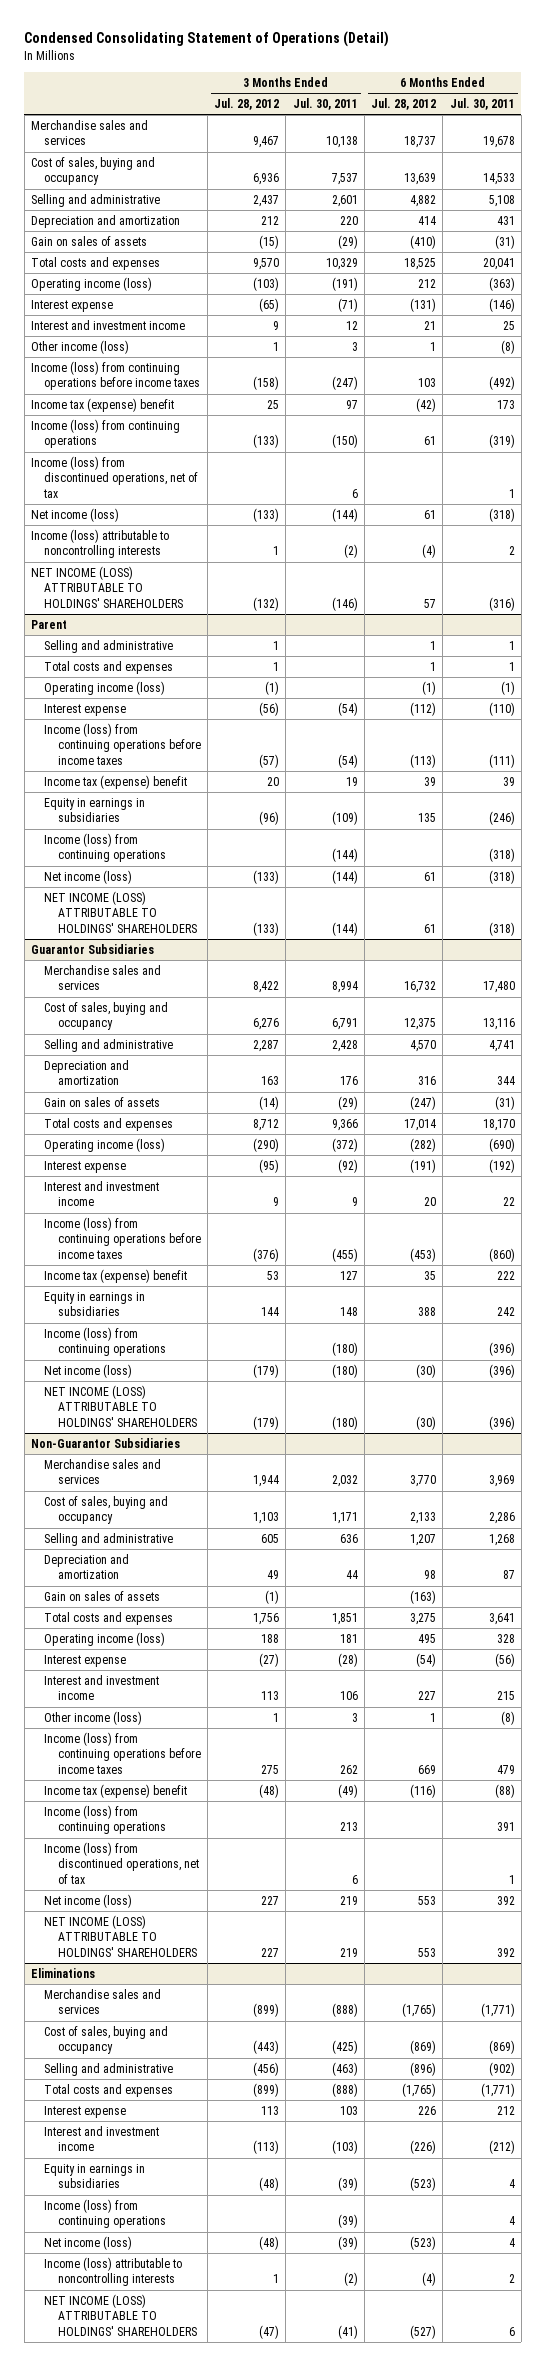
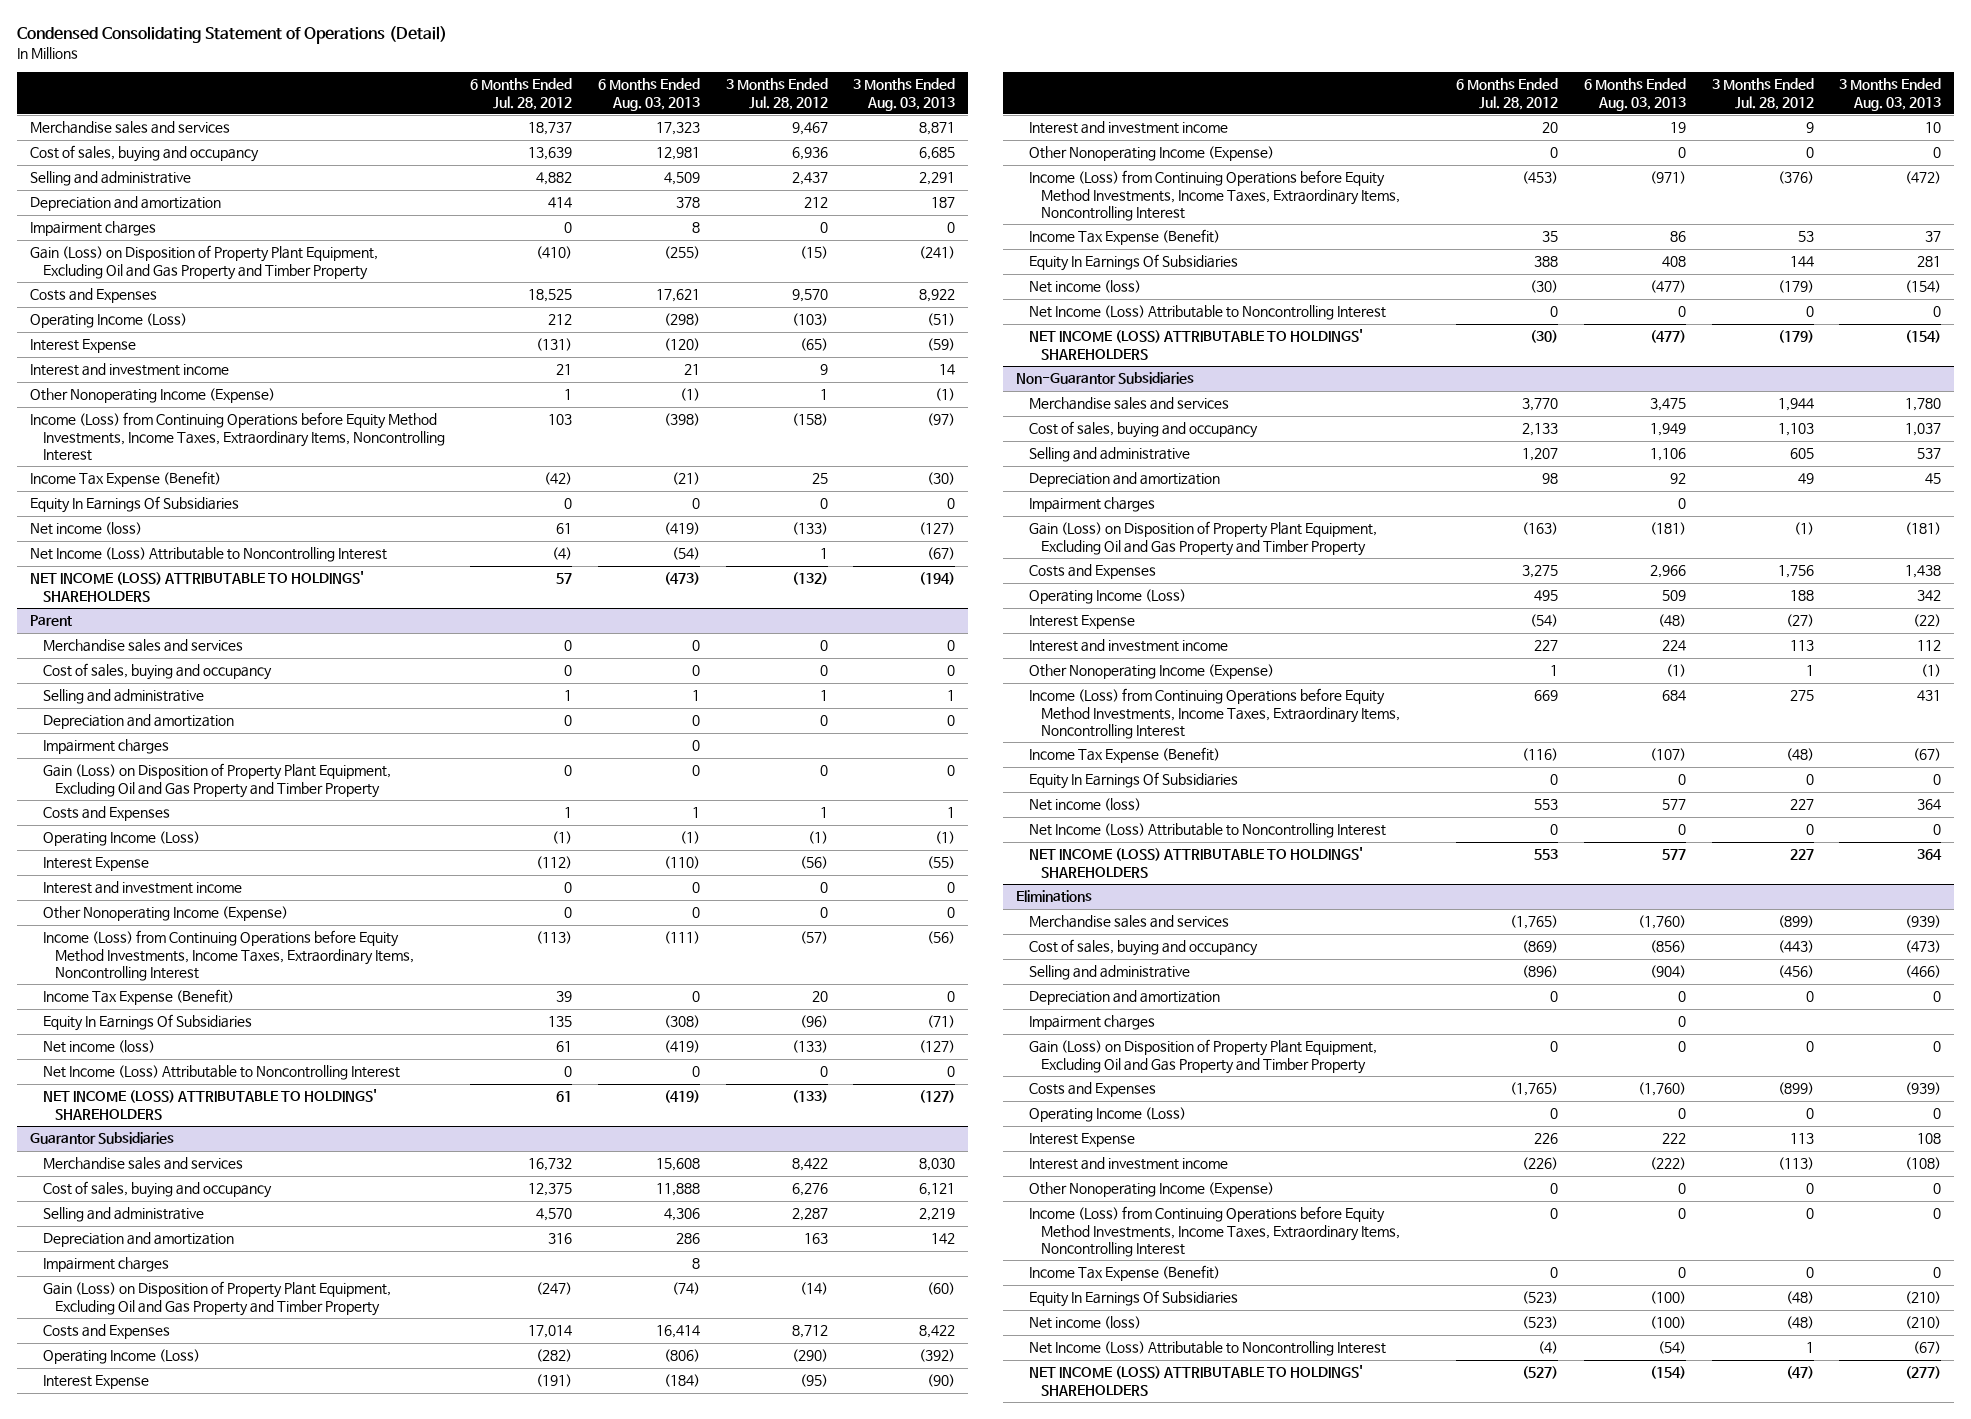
[292,98,358,111] Jul. 30, 2011 -> none
[449,98,515,111] Jul. 30, 2011 -> none
none -> [597,78,700,111] 6 Months Ended Aug. 03, 2013
none -> [853,78,956,111] 3 Months Ended Aug. 03, 2013
none -> [30,221,157,237] Impairment charges
[31,235,148,246] Gain on sales of assets -> [30,245,379,280] Gain (Loss) on Disposition of Property Plant Equipment, Excluding Oil and Gas Property and Timber Property
[31,256,161,270] Total costs and expenses -> [30,288,158,304] Costs and Expenses
[31,276,153,291] Operating income (loss) -> [30,313,188,329] Operating Income (Loss)
[31,299,114,312] Interest expense -> [30,339,137,354] Interest Expense
[31,418,181,449] Income (loss) from continuing operations -> none
[31,455,199,498] Income (loss) from discontinued operations, net of tax -> none
[31,339,130,354] Other income (loss) -> [30,388,276,404] Other Nonoperating Income (Expense)
[31,360,201,391] Income (loss) from continuing operations before income taxes -> [30,412,445,462] Income (Loss) from Continuing Operations before Equity Method Investments, Income Taxes, Extraordinary Items, Noncontrolling Interest
[31,397,175,412] Income tax (expense) benefit -> [30,471,222,488] Income Tax Expense (Benefit)
none -> [30,496,240,514] Equity In Earnings Of Subsidiaries
[31,528,170,559] Income (loss) attributable to noncontrolling interests -> [30,547,388,563] Net Income (Loss) Attributable to Noncontrolling Interest
none -> [42,639,243,653] Merchandise sales and services
none -> [42,663,272,681] Cost of sales, buying and occupancy
[44,832,166,863] Income (loss) from continuing operations -> none
none -> [42,714,234,730] Depreciation and amortization
none -> [42,739,169,755] Impairment charges
none -> [42,763,391,798] Gain (Loss) on Disposition of Property Plant Equipment, Excluding Oil and Gas Property and Timber Property
[44,660,174,674] Total costs and expenses -> [42,806,170,822] Costs and Expenses
[44,680,166,695] Operating income (loss) -> [42,831,200,847] Operating Income (Loss)
[44,703,127,716] Interest expense -> [42,857,149,872] Interest Expense
none -> [42,881,242,895] Interest and investment income
none -> [42,906,288,922] Other Nonoperating Income (Expense)
[44,722,201,765] Income (loss) from continuing operations before income taxes -> [42,930,415,982] Income (Loss) from Continuing Operations before Equity Method Investments, Income Taxes, Extraordinary Items, Noncontrolling Interest
[44,774,188,789] Income tax (expense) benefit -> [42,989,234,1006] Income Tax Expense (Benefit)
[44,797,146,823] Equity in earnings in subsidiaries -> [42,1014,252,1032] Equity In Earnings Of Subsidiaries
none -> [42,1065,400,1081] Net Income (Loss) Attributable to Noncontrolling Interest
none -> [42,1257,169,1273] Impairment charges
[44,1096,161,1107] Gain on sales of assets -> [42,1281,391,1316] Gain (Loss) on Disposition of Property Plant Equipment, Excluding Oil and Gas Property and Timber Property
[44,1117,174,1131] Total costs and expenses -> [42,1324,170,1340] Costs and Expenses
[44,1137,166,1152] Operating income (loss) -> [42,1349,200,1365] Operating Income (Loss)
[44,1160,127,1173] Interest expense -> [42,1375,149,1390] Interest Expense
[44,1326,166,1357] Income (loss) from continuing operations -> none
none -> [1028,146,1274,162] Other Nonoperating Income (Expense)
[44,1216,201,1259] Income (loss) from continuing operations before income taxes -> [1028,170,1401,222] Income (Loss) from Continuing Operations before Equity Method Investments, Income Taxes, Extraordinary Items, Noncontrolling Interest
[44,1268,188,1283] Income tax (expense) benefit -> [1028,229,1220,246] Income Tax Expense (Benefit)
[44,1291,146,1317] Equity in earnings in subsidiaries -> [1028,254,1238,272] Equity In Earnings Of Subsidiaries
none -> [1028,305,1386,321] Net Income (Loss) Attributable to Noncontrolling Interest
none -> [1028,497,1155,513] Impairment charges
[44,1590,161,1601] Gain on sales of assets -> [1028,521,1377,556] Gain (Loss) on Disposition of Property Plant Equipment, Excluding Oil and Gas Property and Timber Property
[44,1611,174,1625] Total costs and expenses -> [1028,564,1156,580] Costs and Expenses
[44,1631,166,1646] Operating income (loss) -> [1028,589,1186,605] Operating Income (Loss)
[44,1654,127,1667] Interest expense -> [1028,615,1135,630] Interest Expense
[44,1804,166,1835] Income (loss) from continuing operations -> none
[44,1841,199,1884] Income (loss) from discontinued operations, net of tax -> none
[44,1710,143,1725] Other income (loss) -> [1028,664,1274,680] Other Nonoperating Income (Expense)
[44,1731,201,1774] Income (loss) from continuing operations before income taxes -> [1028,688,1401,740] Income (Loss) from Continuing Operations before Equity Method Investments, Income Taxes, Extraordinary Items, Noncontrolling Interest
[44,1783,188,1798] Income tax (expense) benefit -> [1028,747,1220,764] Income Tax Expense (Benefit)
none -> [1028,772,1238,790] Equity In Earnings Of Subsidiaries
none -> [1028,823,1386,839] Net Income (Loss) Attributable to Noncontrolling Interest
none -> [1028,990,1220,1006] Depreciation and amortization
none -> [1028,1015,1155,1031] Impairment charges
none -> [1028,1039,1377,1074] Gain (Loss) on Disposition of Property Plant Equipment, Excluding Oil and Gas Property and Timber Property
[44,2083,174,2097] Total costs and expenses -> [1028,1082,1156,1098] Costs and Expenses
none -> [1028,1107,1186,1123] Operating Income (Loss)
[44,2105,127,2118] Interest expense -> [1028,1133,1135,1148] Interest Expense
[44,2198,166,2229] Income (loss) from continuing operations -> none
none -> [1028,1182,1274,1198] Other Nonoperating Income (Expense)
none -> [1028,1206,1401,1258] Income (Loss) from Continuing Operations before Equity Method Investments, Income Taxes, Extraordinary Items, Noncontrolling Interest
none -> [1028,1265,1220,1282] Income Tax Expense (Benefit)
[44,2163,146,2189] Equity in earnings in subsidiaries -> [1028,1290,1238,1308] Equity In Earnings Of Subsidiaries
[44,2256,183,2287] Income (loss) attributable to noncontrolling interests -> [1028,1341,1386,1357] Net Income (Loss) Attributable to Noncontrolling Interest

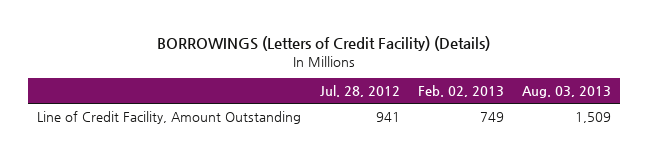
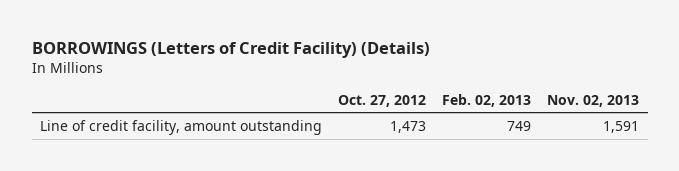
[319,85,400,98] Jul. 28, 2012 -> none
[522,86,612,99] Aug. 03, 2013 -> none
none -> [337,94,426,107] Oct. 27, 2012
none -> [547,94,640,107] Nov. 02, 2013
[37,110,302,124] Line of Credit Facility, Amount Outstanding -> [39,119,322,135] Line of credit facility, amount outstanding

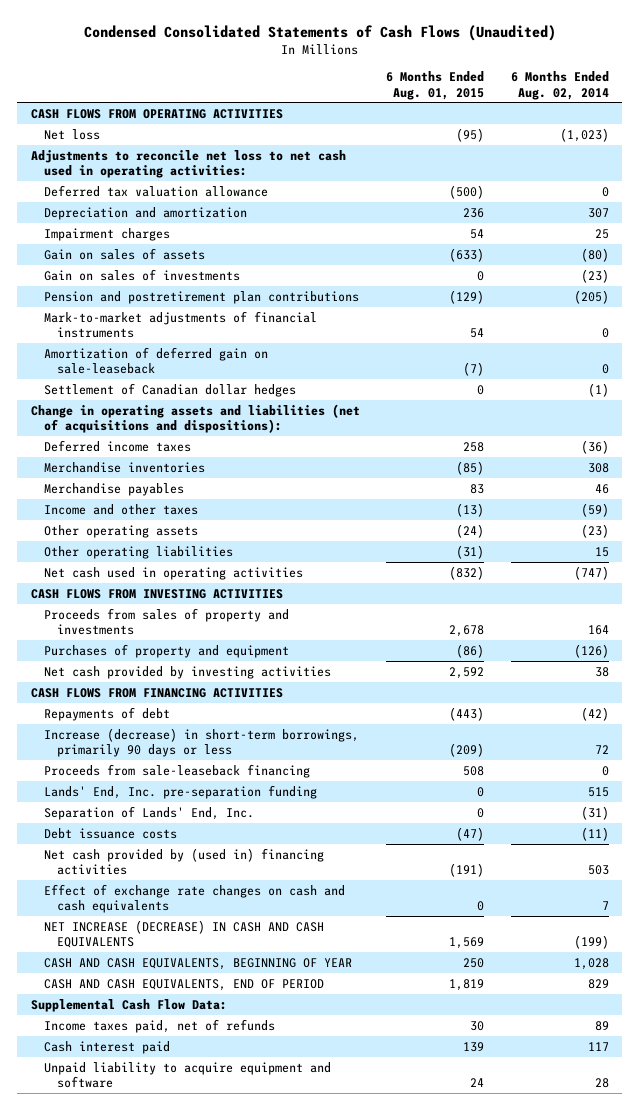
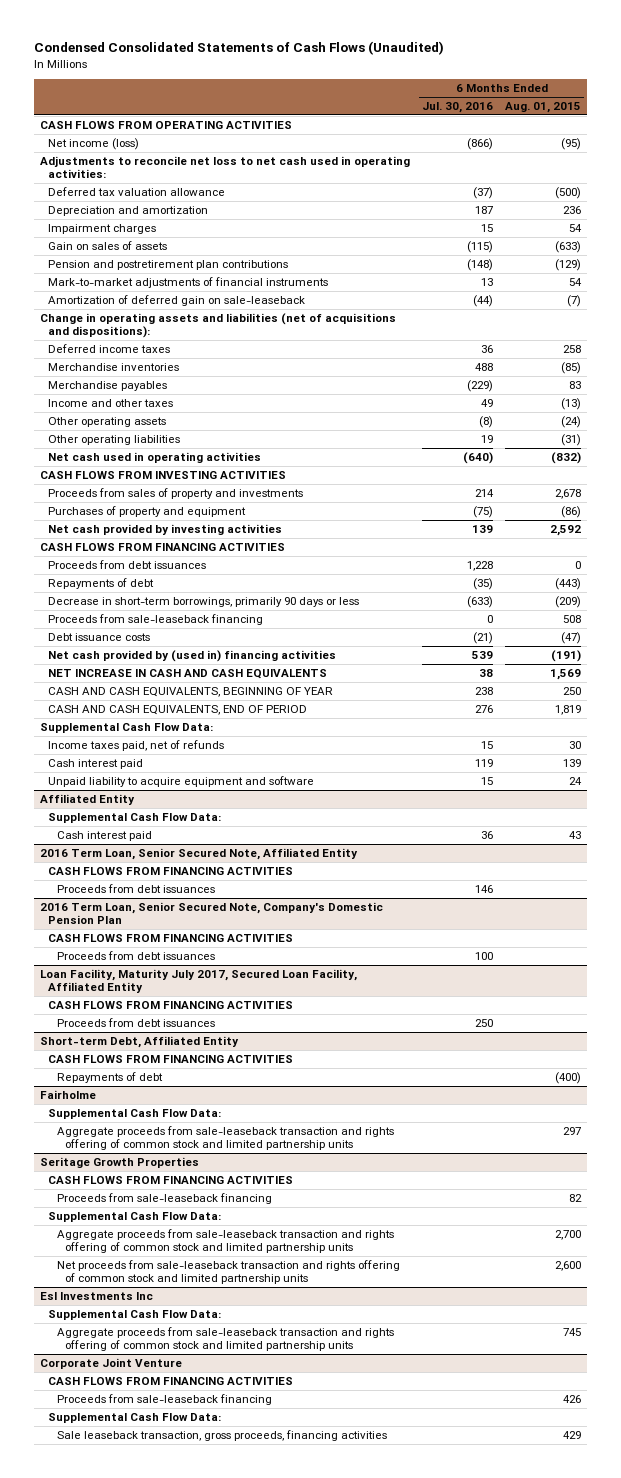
[510,71,609,100] 6 Months Ended Aug. 02, 2014 -> none
none -> [421,102,493,114] Jul. 30, 2016
[43,128,100,140] Net loss -> [48,138,140,151] Net income (loss)
[43,268,240,281] Gain on sales of investments -> none
[43,382,296,397] Settlement of Canadian dollar hedges -> none
none -> [48,560,207,570] Proceeds from debt issuances
[43,727,359,757] Increase (decrease) in short-term borrowings, primarily 90 days or less -> [48,597,360,608] Decrease in short-term borrowings, primarily 90 days or less
[43,784,317,799] Lands' End, Inc. pre-separation funding -> none
[43,805,254,820] Separation of Lands' End, Inc. -> none
[43,883,345,913] Effect of exchange rate changes on cash and cash equivalents -> none
[43,919,324,948] NET INCREASE (DECREASE) IN CASH AND CASH EQUIVALENTS -> [48,669,328,680] NET INCREASE IN CASH AND CASH EQUIVALENTS
none -> [39,794,135,806] Affiliated Entity
none -> [48,813,222,824] Supplemental Cash Flow Data:
none -> [56,831,152,842] Cash interest paid
none -> [39,848,358,861] 2016 Term Loan, Senior Secured Note, Affiliated Entity
none -> [48,867,294,876] CASH FLOWS FROM FINANCING ACTIVITIES
none -> [56,884,215,894] Proceeds from debt issuances
none -> [39,902,383,925] 2016 Term Loan, Senior Secured Note, Company's Domestic Pension Plan
none -> [48,934,294,943] CASH FLOWS FROM FINANCING ACTIVITIES
none -> [56,951,215,961] Proceeds from debt issuances
none -> [39,969,357,994] Loan Facility, Maturity July 2017, Secured Loan Facility, Affiliated Entity
none -> [48,1001,294,1010] CASH FLOWS FROM FINANCING ACTIVITIES
none -> [56,1018,215,1028] Proceeds from debt issuances
none -> [39,1036,239,1049] Short-term Debt, Affiliated Entity
none -> [48,1055,294,1064] CASH FLOWS FROM FINANCING ACTIVITIES
none -> [56,1072,163,1084] Repayments of debt
none -> [39,1090,96,1100] Fairholme
none -> [48,1109,222,1120] Supplemental Cash Flow Data:
none -> [56,1126,394,1151] Aggregate proceeds from sale-leaseback transaction and rights offering of common stock and limited partnership units
none -> [39,1157,199,1169] Seritage Growth Properties
none -> [48,1176,294,1185] CASH FLOWS FROM FINANCING ACTIVITIES
none -> [56,1193,272,1205] Proceeds from sale-leaseback financing
none -> [48,1212,222,1223] Supplemental Cash Flow Data:
none -> [56,1229,394,1254] Aggregate proceeds from sale-leaseback transaction and rights offering of common stock and limited partnership units
none -> [56,1260,400,1285] Net proceeds from sale-leaseback transaction and rights offering of common stock and limited partnership units
none -> [39,1292,153,1301] Esl Investments Inc
none -> [48,1310,222,1321] Supplemental Cash Flow Data:
none -> [56,1327,394,1352] Aggregate proceeds from sale-leaseback transaction and rights offering of common stock and limited partnership units
none -> [39,1358,182,1370] Corporate Joint Venture
none -> [48,1377,294,1386] CASH FLOWS FROM FINANCING ACTIVITIES
none -> [56,1394,272,1406] Proceeds from sale-leaseback financing
none -> [48,1413,222,1424] Supplemental Cash Flow Data:
none -> [56,1430,387,1442] Sale leaseback transaction, gross proceeds, financing activities

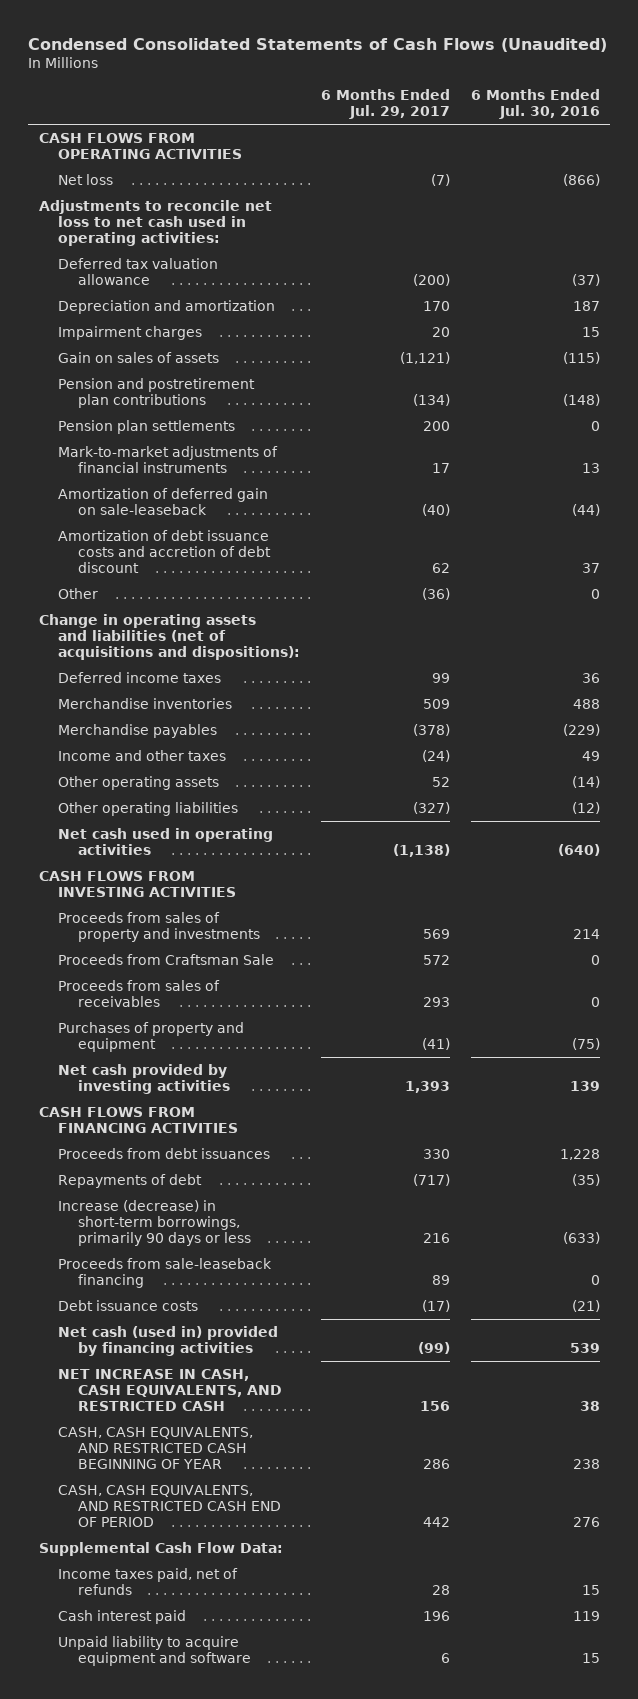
[505,102,582,114] Aug. 01, 2015 -> none
none -> [320,89,450,119] 6 Months Ended Jul. 29, 2017
[48,138,140,151] Net income (loss) -> [58,174,114,186] Net loss
none -> [58,420,236,435] Pension plan settlements
none -> [58,530,272,573] Amortization of debt issuance costs and accretion of debt discount
none -> [58,588,99,600] Other
[478,416,493,429] (8) -> [571,776,600,789] (14)
[480,435,493,444] 19 -> [571,802,600,815] (12)
none -> [58,954,275,966] Proceeds from Craftsman Sale
none -> [58,980,221,1008] Proceeds from sales of receivables
[48,597,360,608] Decrease in short-term borrowings, primarily 90 days or less -> [58,1200,252,1246] Increase (decrease) in short-term borrowings, primarily 90 days or less
[48,650,337,663] Net cash provided by (used in) financing activities -> [58,1326,279,1357] Net cash (used in) provided by financing activities
[48,669,328,680] NET INCREASE IN CASH AND CASH EQUIVALENTS -> [58,1369,283,1411] NET INCREASE IN CASH, CASH EQUIVALENTS, AND RESTRICTED CASH
[48,687,334,698] CASH AND CASH EQUIVALENTS, BEGINNING OF YEAR -> [58,1427,254,1469] CASH, CASH EQUIVALENTS, AND RESTRICTED CASH BEGINNING OF YEAR
[48,705,308,716] CASH AND CASH EQUIVALENTS, END OF PERIOD -> [58,1485,282,1527] CASH, CASH EQUIVALENTS, AND RESTRICTED CASH END OF PERIOD
[39,794,135,806] Affiliated Entity -> none
[48,813,222,824] Supplemental Cash Flow Data: -> none
[56,831,152,842] Cash interest paid -> none
[39,848,358,861] 2016 Term Loan, Senior Secured Note, Affiliated Entity -> none
[48,867,294,876] CASH FLOWS FROM FINANCING ACTIVITIES -> none
[56,884,215,894] Proceeds from debt issuances -> none
[39,902,383,925] 2016 Term Loan, Senior Secured Note, Company's Domestic Pension Plan -> none
[48,934,294,943] CASH FLOWS FROM FINANCING ACTIVITIES -> none
[56,951,215,961] Proceeds from debt issuances -> none
[39,969,357,994] Loan Facility, Maturity July 2017, Secured Loan Facility, Affiliated Entity -> none
[48,1001,294,1010] CASH FLOWS FROM FINANCING ACTIVITIES -> none
[56,1018,215,1028] Proceeds from debt issuances -> none
[39,1036,239,1049] Short-term Debt, Affiliated Entity -> none
[48,1055,294,1064] CASH FLOWS FROM FINANCING ACTIVITIES -> none
[56,1072,163,1084] Repayments of debt -> none
[39,1090,96,1100] Fairholme -> none
[48,1109,222,1120] Supplemental Cash Flow Data: -> none
[56,1126,394,1151] Aggregate proceeds from sale-leaseback transaction and rights offering of common stock and limited partnership units -> none
[39,1157,199,1169] Seritage Growth Properties -> none
[48,1176,294,1185] CASH FLOWS FROM FINANCING ACTIVITIES -> none
[56,1193,272,1205] Proceeds from sale-leaseback financing -> none
[48,1212,222,1223] Supplemental Cash Flow Data: -> none
[56,1229,394,1254] Aggregate proceeds from sale-leaseback transaction and rights offering of common stock and limited partnership units -> none
[56,1260,400,1285] Net proceeds from sale-leaseback transaction and rights offering of common stock and limited partnership units -> none
[39,1292,153,1301] Esl Investments Inc -> none
[48,1310,222,1321] Supplemental Cash Flow Data: -> none
[56,1327,394,1352] Aggregate proceeds from sale-leaseback transaction and rights offering of common stock and limited partnership units -> none
[39,1358,182,1370] Corporate Joint Venture -> none
[48,1377,294,1386] CASH FLOWS FROM FINANCING ACTIVITIES -> none
[56,1394,272,1406] Proceeds from sale-leaseback financing -> none
[48,1413,222,1424] Supplemental Cash Flow Data: -> none
[56,1430,387,1442] Sale leaseback transaction, gross proceeds, financing activities -> none

